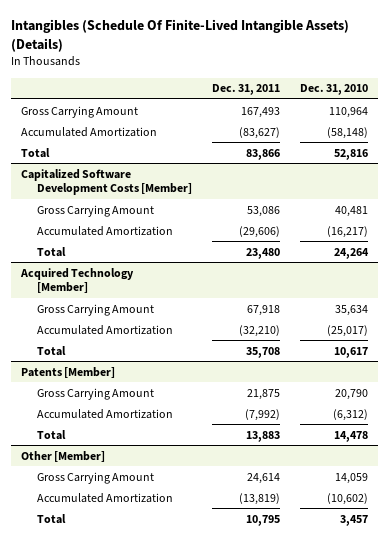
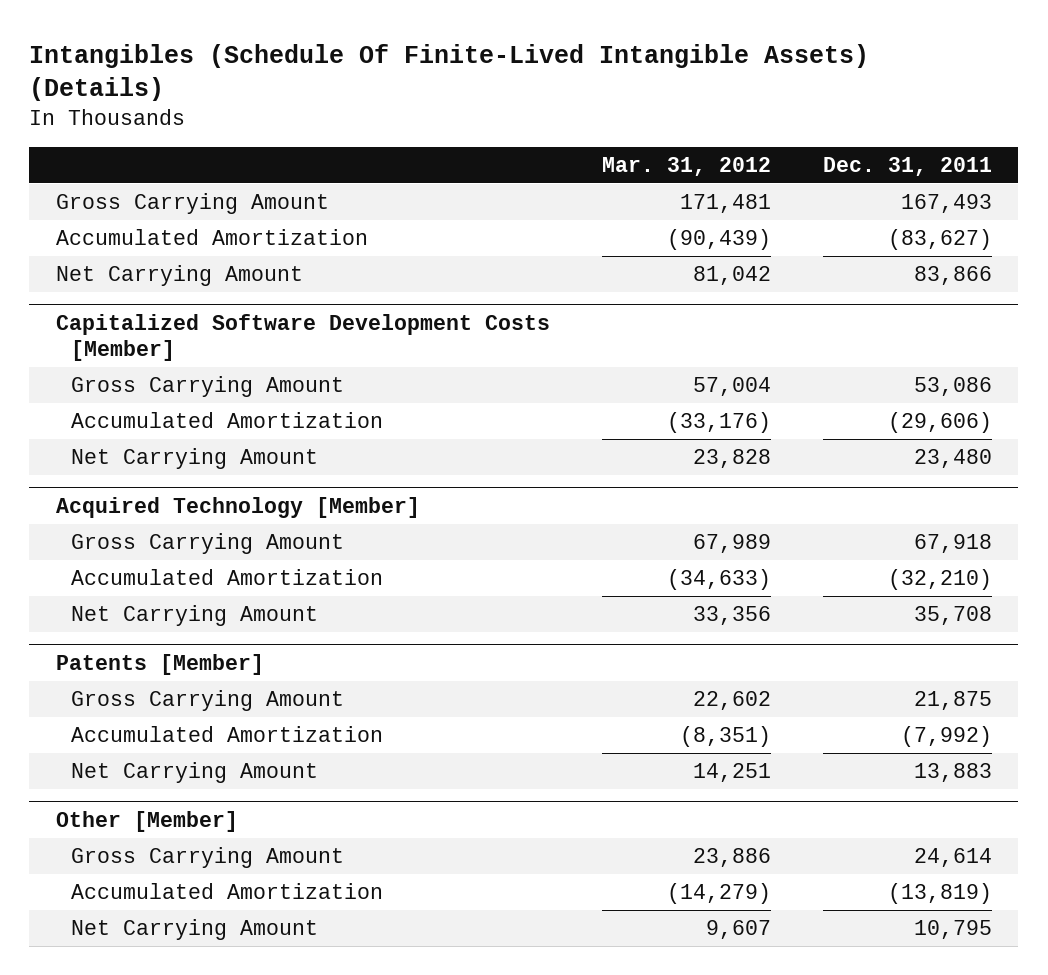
[300,84,369,96] Dec. 31, 2010 -> none
none -> [601,156,771,176] Mar. 31, 2012
[21,147,51,158] Total -> [55,264,303,286] Net Carrying Amount
[37,246,67,257] Total -> [71,447,319,469] Net Carrying Amount
[37,345,67,356] Total -> [71,604,319,626] Net Carrying Amount
[37,429,67,440] Total -> [71,761,319,783] Net Carrying Amount
[37,513,67,524] Total -> [71,918,319,940] Net Carrying Amount

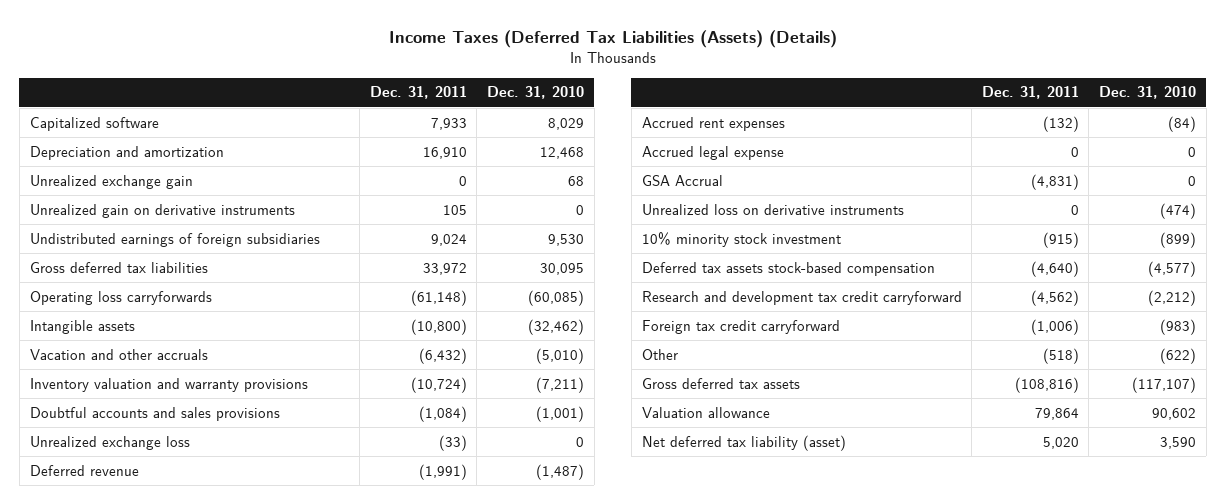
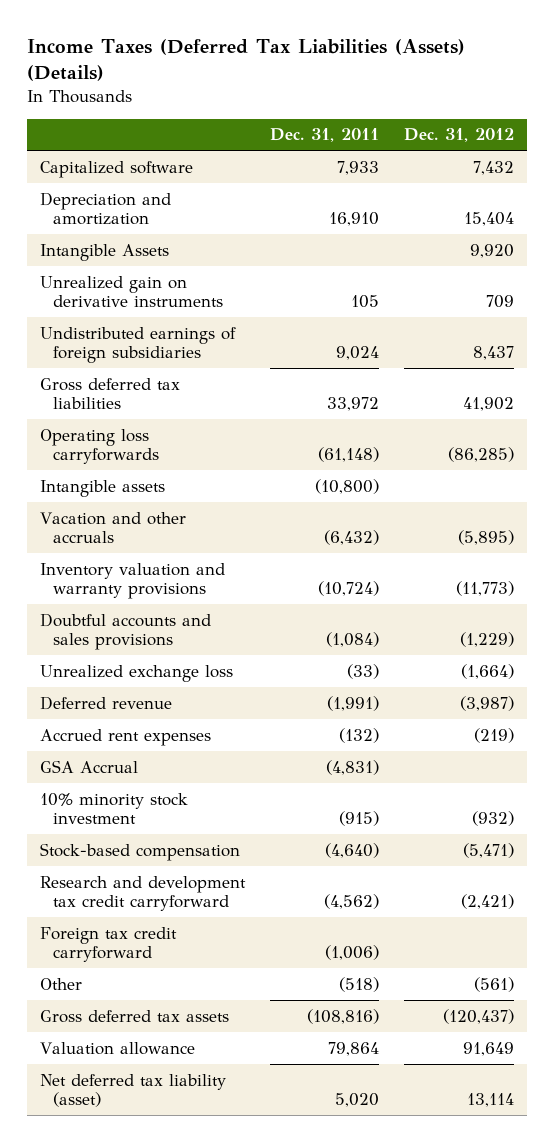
[487,86,585,100] Dec. 31, 2010 -> none
none -> [404,128,515,143] Dec. 31, 2012
[29,174,193,189] Unrealized exchange gain -> none
none -> [39,243,169,261] Intangible Assets
[641,145,784,160] Accrued legal expense -> none
[641,203,904,215] Unrealized loss on derivative instruments -> none
[641,261,935,276] Deferred tax assets stock-based compensation -> [39,842,240,861] Stock-based compensation

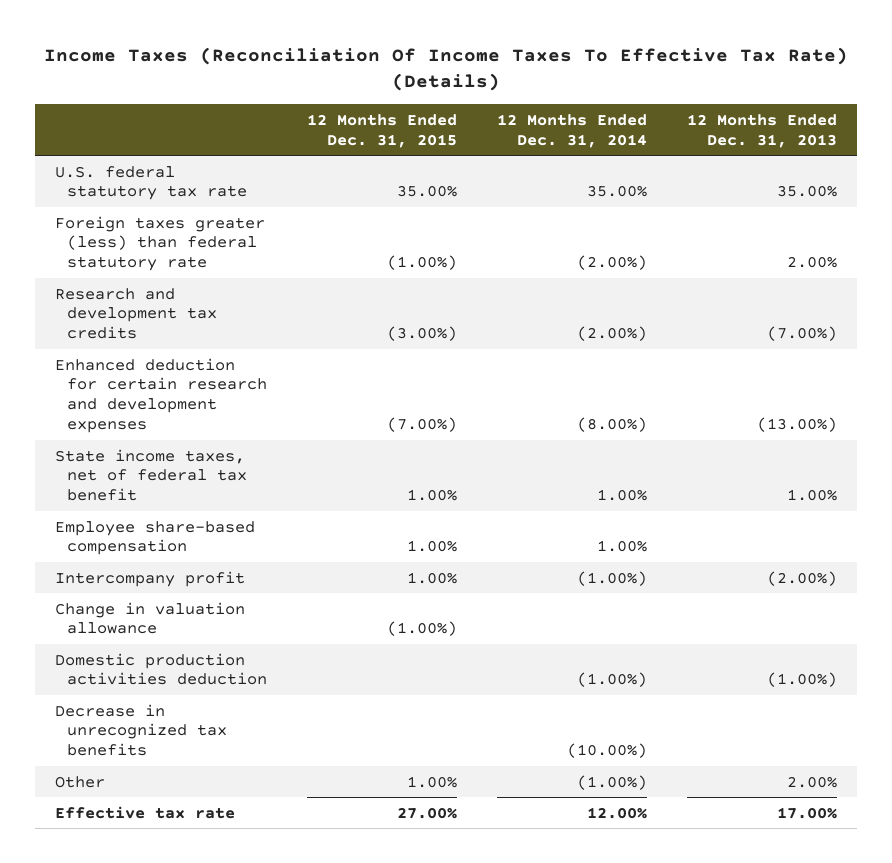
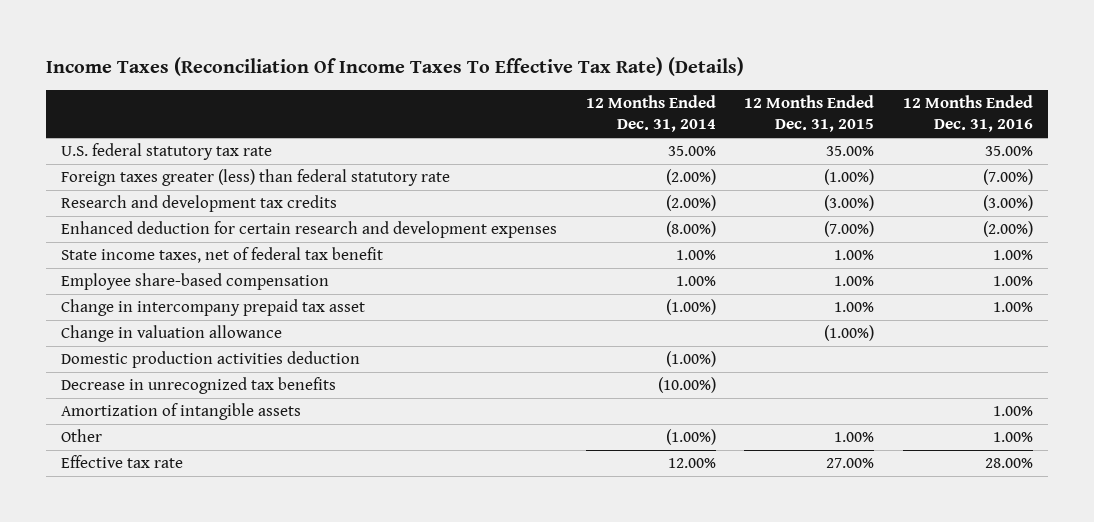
[686,113,837,148] 12 Months Ended Dec. 31, 2013 -> none
none -> [903,95,1034,133] 12 Months Ended Dec. 31, 2016
[54,570,245,587] Intercompany profit -> none
none -> [60,299,365,317] Change in intercompany prepaid tax asset
none -> [60,403,301,421] Amortization of intangible assets

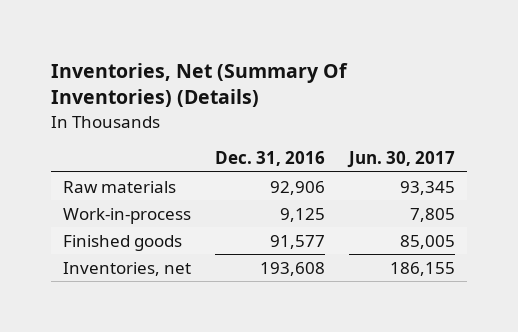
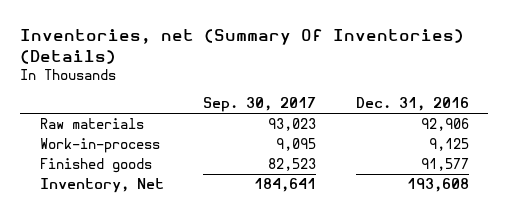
[51,62,349,108] Inventories, Net (Summary Of Inventories) (Details) -> [19,28,464,64] Inventories, net (Summary Of Inventories) (Details)
[346,151,455,169] Jun. 30, 2017 -> none
none -> [203,97,317,113] Sep. 30, 2017
[63,261,192,276] Inventories, net -> [39,178,164,194] Inventory, Net

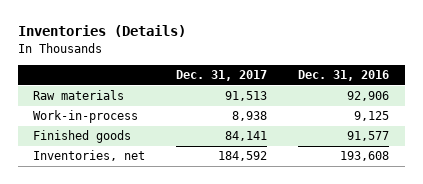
[19,28,464,64] Inventories, net (Summary Of Inventories) (Details) -> [17,25,186,38] Inventories (Details)
[203,97,317,113] Sep. 30, 2017 -> none
none -> [176,70,268,82] Dec. 31, 2017
[39,178,164,194] Inventory, Net -> [33,150,146,162] Inventories, net

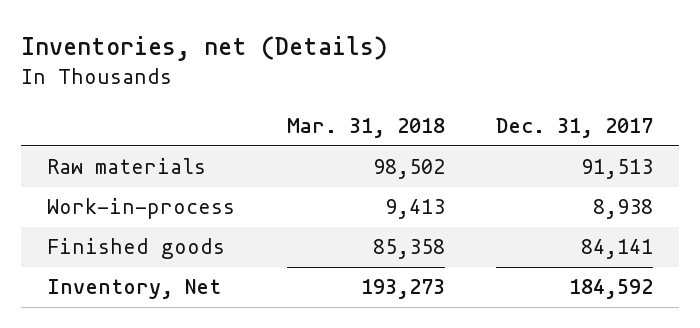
[17,25,186,38] Inventories (Details) -> [21,36,389,62] Inventories, net (Details)
[298,70,390,82] Dec. 31, 2016 -> none
none -> [286,118,445,139] Mar. 31, 2018
[33,150,146,162] Inventories, net -> [47,279,222,300] Inventory, Net

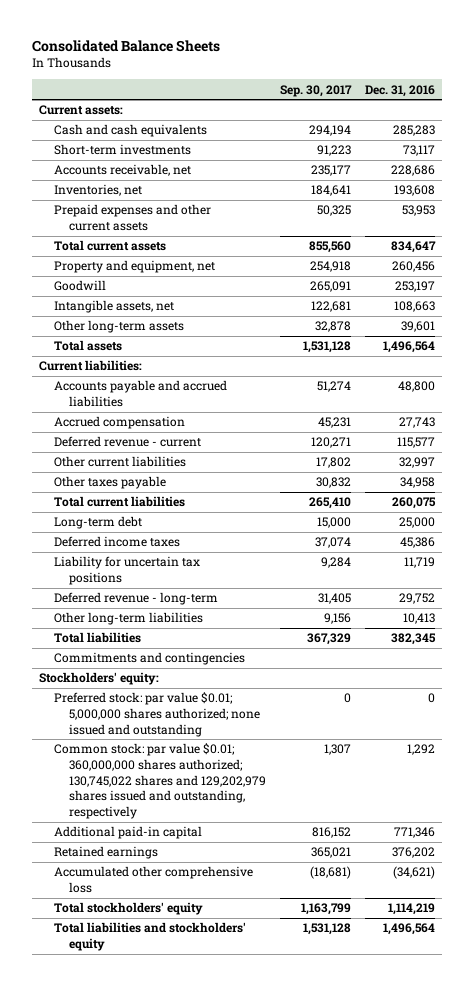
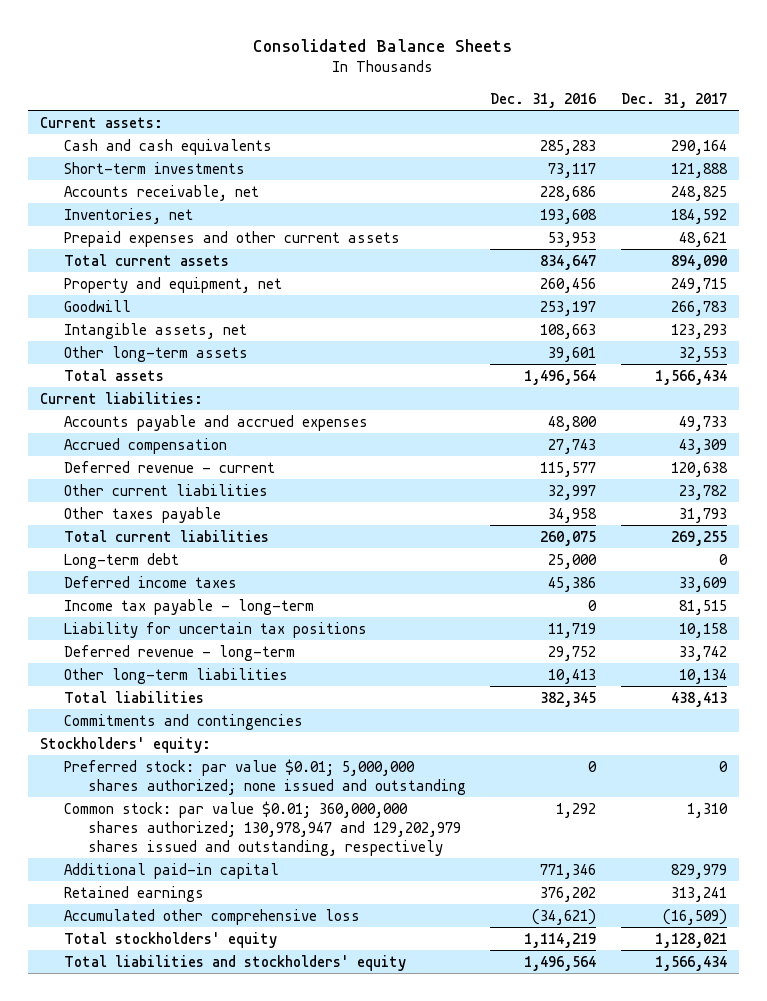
[279,84,352,97] Sep. 30, 2017 -> none
none -> [620,92,727,108] Dec. 31, 2017
[53,380,227,407] Accounts payable and accrued liabilities -> [64,414,369,431] Accounts payable and accrued expenses
none -> [64,598,315,615] Income tax payable - long-term
[53,743,266,820] Common stock: par value $0.01; 360,000,000 shares authorized; 130,745,022 shares and 129,202,979 shares issued and outstanding, respectively -> [64,800,461,856] Common stock: par value $0.01; 360,000,000 shares authorized; 130,978,947 and 129,202,979 shares issued and outstanding, respectively

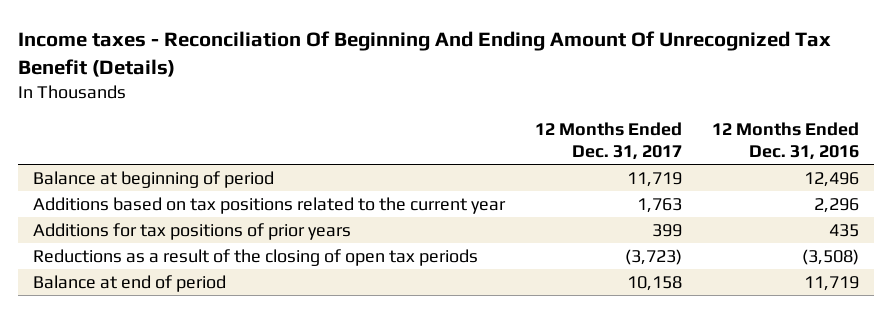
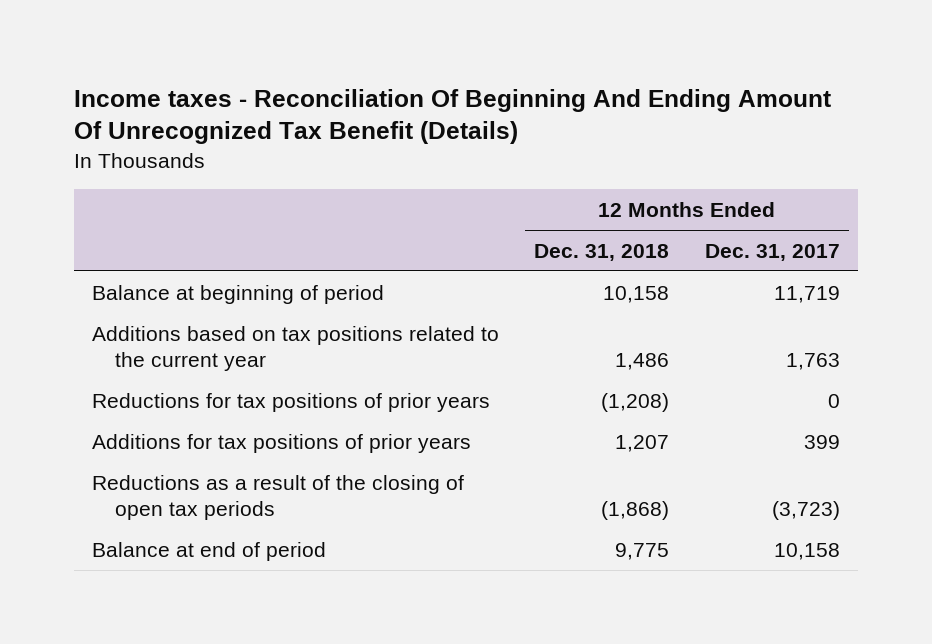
[711,121,859,160] 12 Months Ended Dec. 31, 2016 -> none
none -> [534,243,670,261] Dec. 31, 2018
none -> [91,392,490,412] Reductions for tax positions of prior years

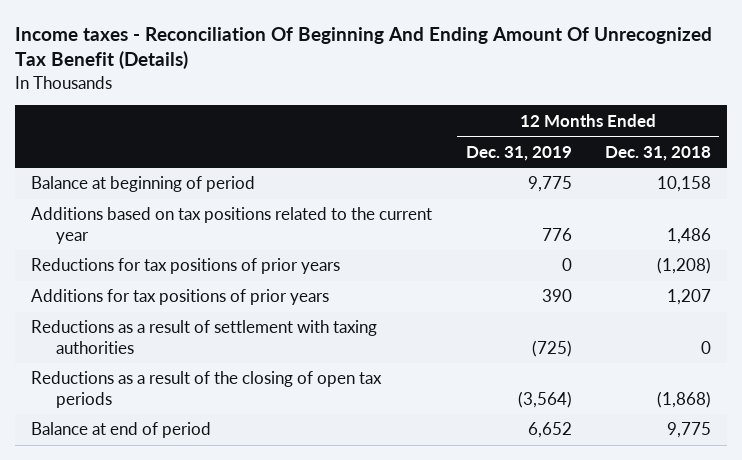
[705,243,841,261] Dec. 31, 2017 -> none
none -> [465,145,572,161] Dec. 31, 2019
none -> [31,320,378,354] Reductions as a result of settlement with taxing authorities

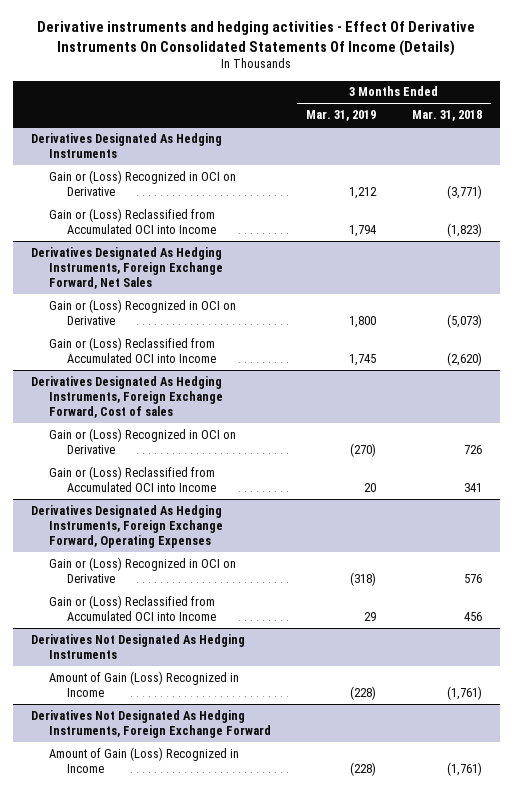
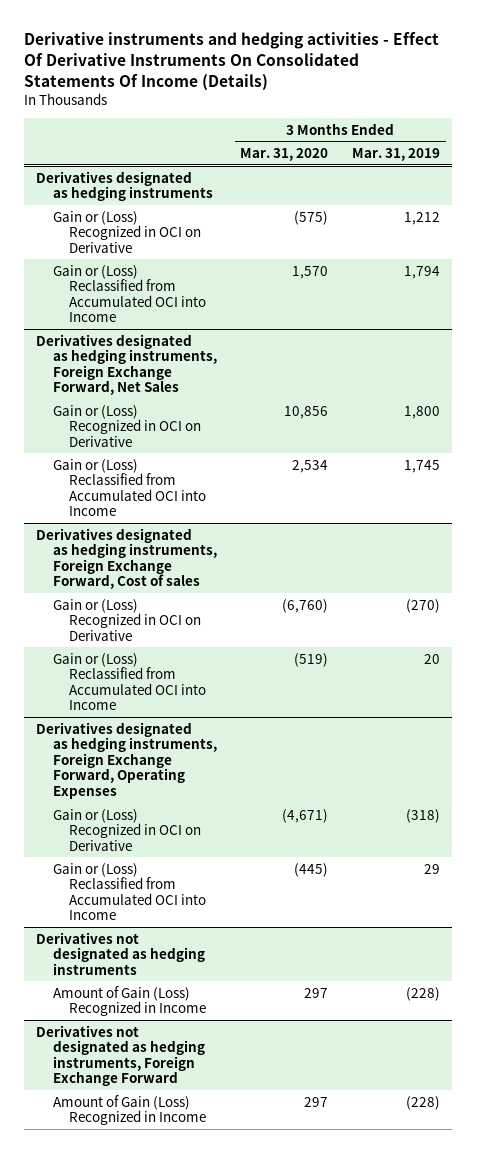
[412,110,483,122] Mar. 31, 2018 -> none
none -> [240,147,329,161] Mar. 31, 2020
[30,132,222,158] Derivatives Designated As Hedging Instruments -> [36,170,213,202] Derivatives designated as hedging instruments
[30,246,223,289] Derivatives Designated As Hedging Instruments, Foreign Exchange Forward, Net Sales -> [36,333,217,396] Derivatives designated as hedging instruments, Foreign Exchange Forward, Net Sales
[30,375,223,418] Derivatives Designated As Hedging Instruments, Foreign Exchange Forward, Cost of sales -> [36,527,217,590] Derivatives designated as hedging instruments, Foreign Exchange Forward, Cost of sales
[30,504,223,548] Derivatives Designated As Hedging Instruments, Foreign Exchange Forward, Operating Expenses -> [36,721,217,799] Derivatives designated as hedging instruments, Foreign Exchange Forward, Operating Expenses
[30,633,245,659] Derivatives Not Designated As Hedging Instruments -> [36,931,205,975] Derivatives not designated as hedging instruments
[30,709,271,738] Derivatives Not Designated As Hedging Instruments, Foreign Exchange Forward -> [36,1024,205,1087] Derivatives not designated as hedging instruments, Foreign Exchange Forward

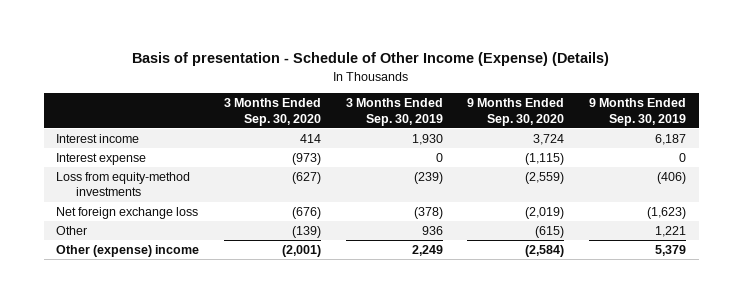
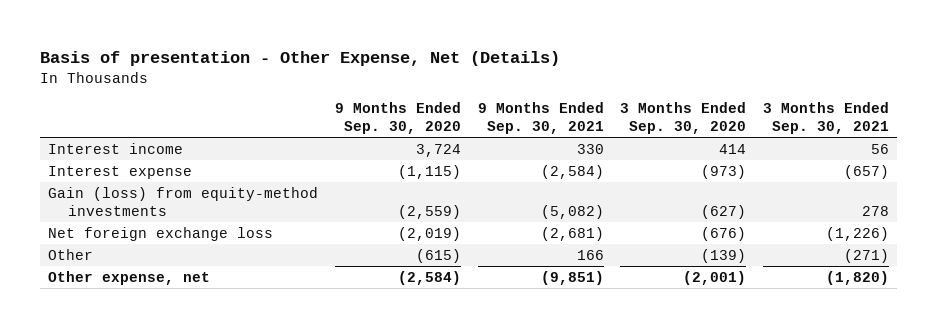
[132,52,610,67] Basis of presentation - Schedule of Other Income (Expense) (Details) -> [40,50,561,66] Basis of presentation - Other Expense, Net (Details)
[345,98,443,126] 3 Months Ended Sep. 30, 2019 -> none
[589,98,687,126] 9 Months Ended Sep. 30, 2019 -> none
none -> [477,102,604,134] 9 Months Ended Sep. 30, 2021
none -> [762,102,889,134] 3 Months Ended Sep. 30, 2021
[56,171,191,197] Loss from equity-method investments -> [48,186,319,216] Gain (loss) from equity-method investments
[56,244,200,257] Other (expense) income -> [48,270,211,285] Other expense, net

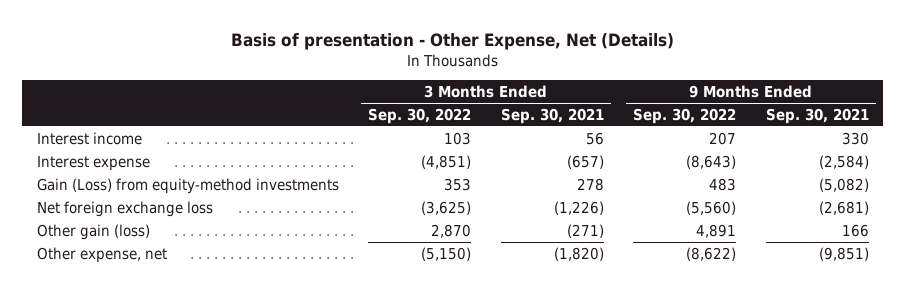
[335,102,462,134] 9 Months Ended Sep. 30, 2020 -> none
[620,102,747,134] 3 Months Ended Sep. 30, 2020 -> none
none -> [368,107,472,124] Sep. 30, 2022
none -> [633,107,737,124] Sep. 30, 2022
[48,186,319,216] Gain (loss) from equity-method investments -> [37,177,340,194] Gain (Loss) from equity-method investments
[48,248,94,260] Other -> [37,223,151,240] Other gain (loss)

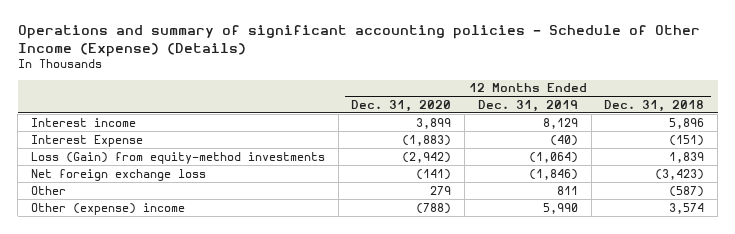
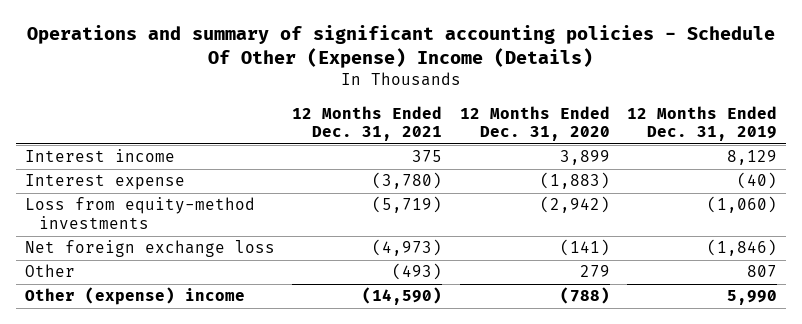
[17,25,700,57] Operations and summary of significant accounting policies - Schedule of Other Income (Expense) (Details) -> [26,25,775,69] Operations and summary of significant accounting policies - Schedule Of Other (Expense) Income (Details)
[604,99,705,112] Dec. 31, 2018 -> none
none -> [292,105,443,142] 12 Months Ended Dec. 31, 2021
[30,134,143,147] Interest Expense -> [24,174,185,191] Interest expense
[30,151,325,164] Loss (Gain) from equity-method investments -> [24,197,255,230] Loss from equity-method investments
[528,151,578,163] (1,064) -> [707,196,778,214] (1,060)
[556,185,578,195] 811 -> [747,265,778,278] 807

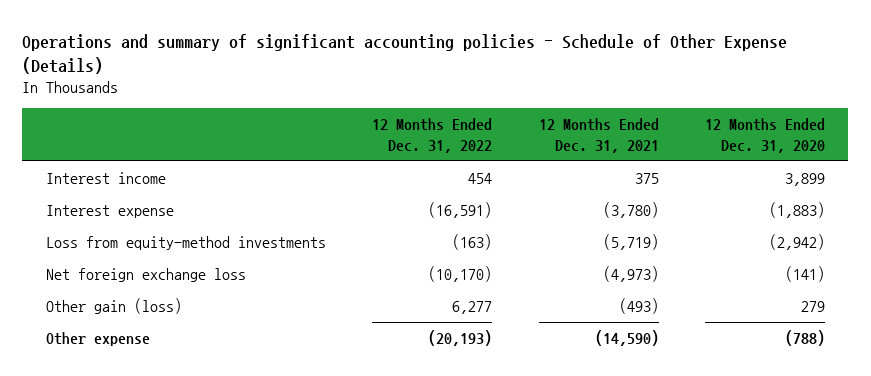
[26,25,775,69] Operations and summary of significant accounting policies - Schedule Of Other (Expense) Income (Details) -> [22,33,788,75] Operations and summary of significant accounting policies - Schedule of Other Expense (Details)
[627,105,778,142] 12 Months Ended Dec. 31, 2019 -> none
none -> [372,118,493,153] 12 Months Ended Dec. 31, 2022
[24,264,75,278] Other -> [45,298,182,315] Other gain (loss)
[24,287,245,306] Other (expense) income -> [45,332,150,347] Other expense

